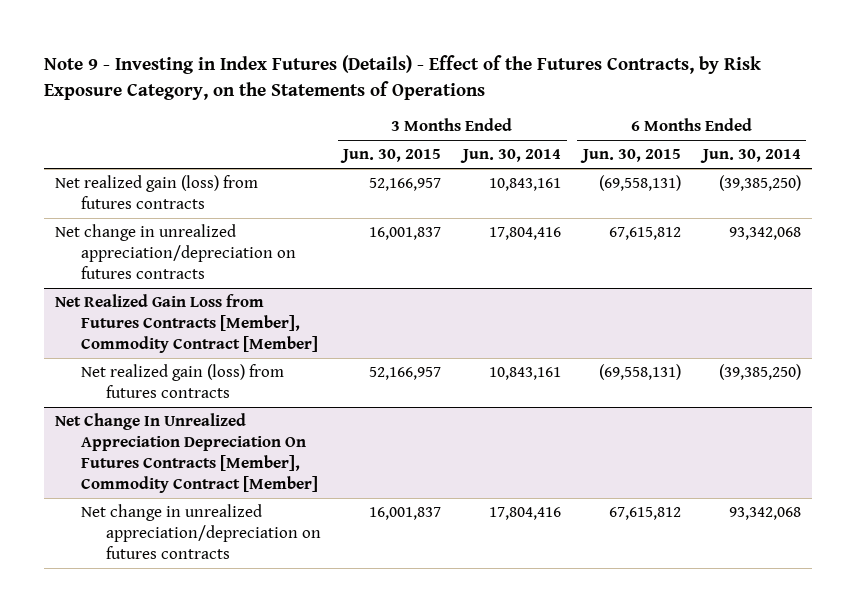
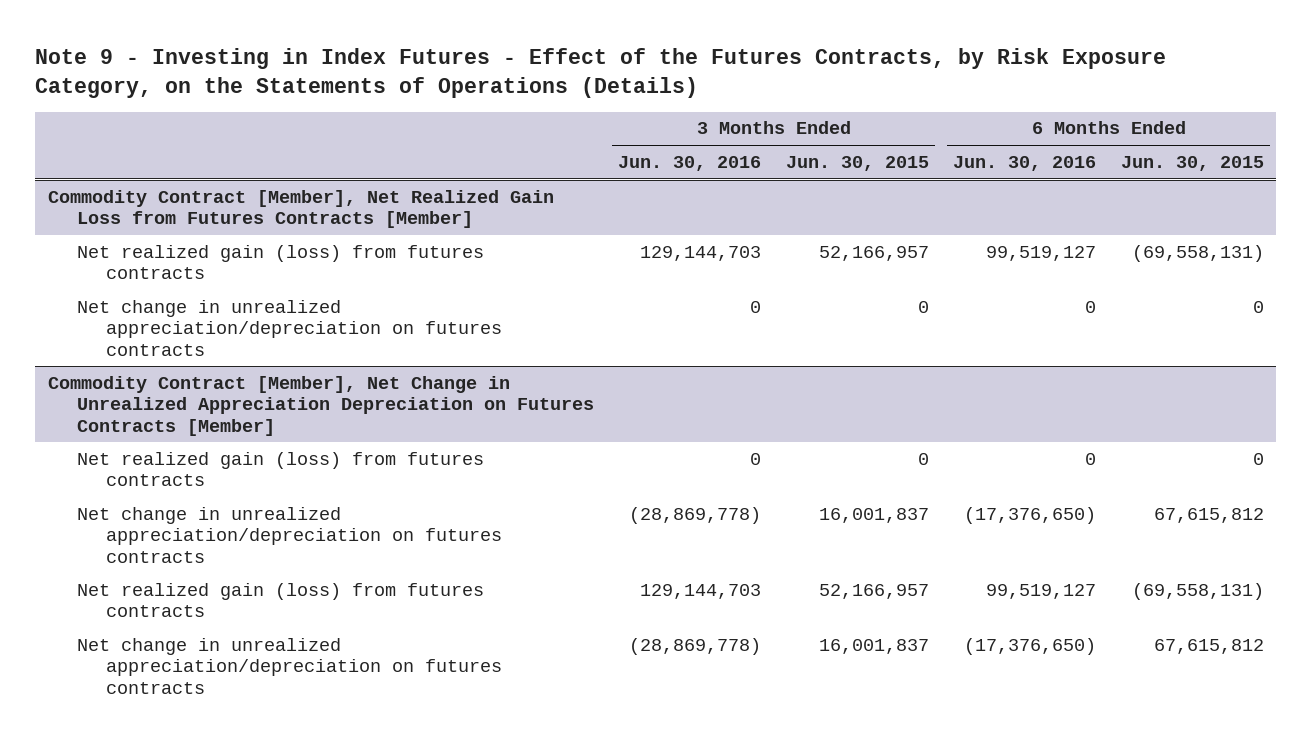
[44,55,762,100] Note 9 - Investing in Index Futures (Details) - Effect of the Futures Contracts, by Risk Exposure Category, on the Statements of Operations -> [35,48,1167,98] Note 9 - Investing in Index Futures - Effect of the Futures Contracts, by Risk Exposure Category, on the Statements of Operations (Details)
[460,149,562,164] Jun. 30, 2014 -> none
[699,149,801,164] Jun. 30, 2014 -> none
none -> [618,155,762,171] Jun. 30, 2016
none -> [953,155,1097,171] Jun. 30, 2016
none -> [47,189,554,229] Commodity Contract [Member], Net Realized Gain Loss from Futures Contracts [Member]
none -> [76,299,502,356] Net change in unrealized appreciation/depreciation on futures contracts
none -> [47,375,594,436] Commodity Contract [Member], Net Change in Unrealized Appreciation Depreciation on Futures Contracts [Member]
none -> [76,451,484,487] Net realized gain (loss) from futures contracts
[55,294,318,354] Net Realized Gain Loss from Futures Contracts [Member], Commodity Contract [Member] -> none
[55,413,318,494] Net Change In Unrealized Appreciation Depreciation On Futures Contracts [Member], Commodity Contract [Member] -> none

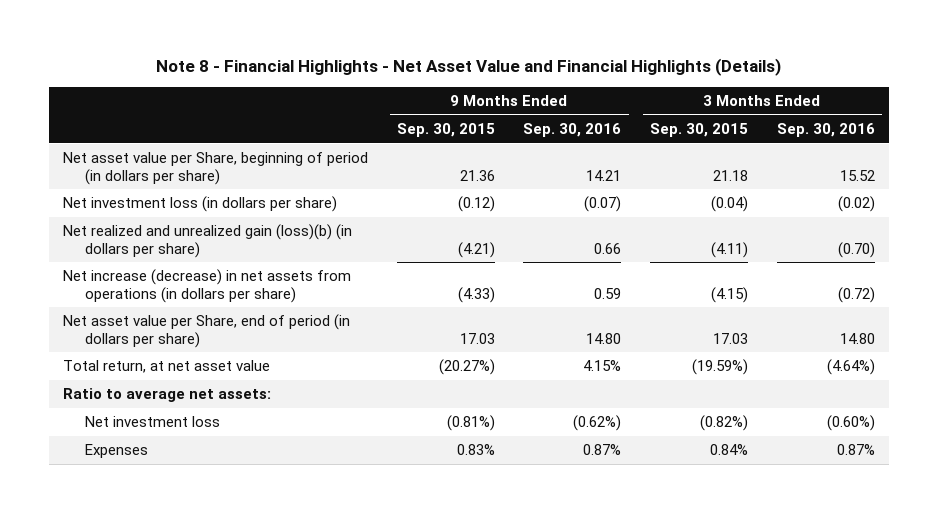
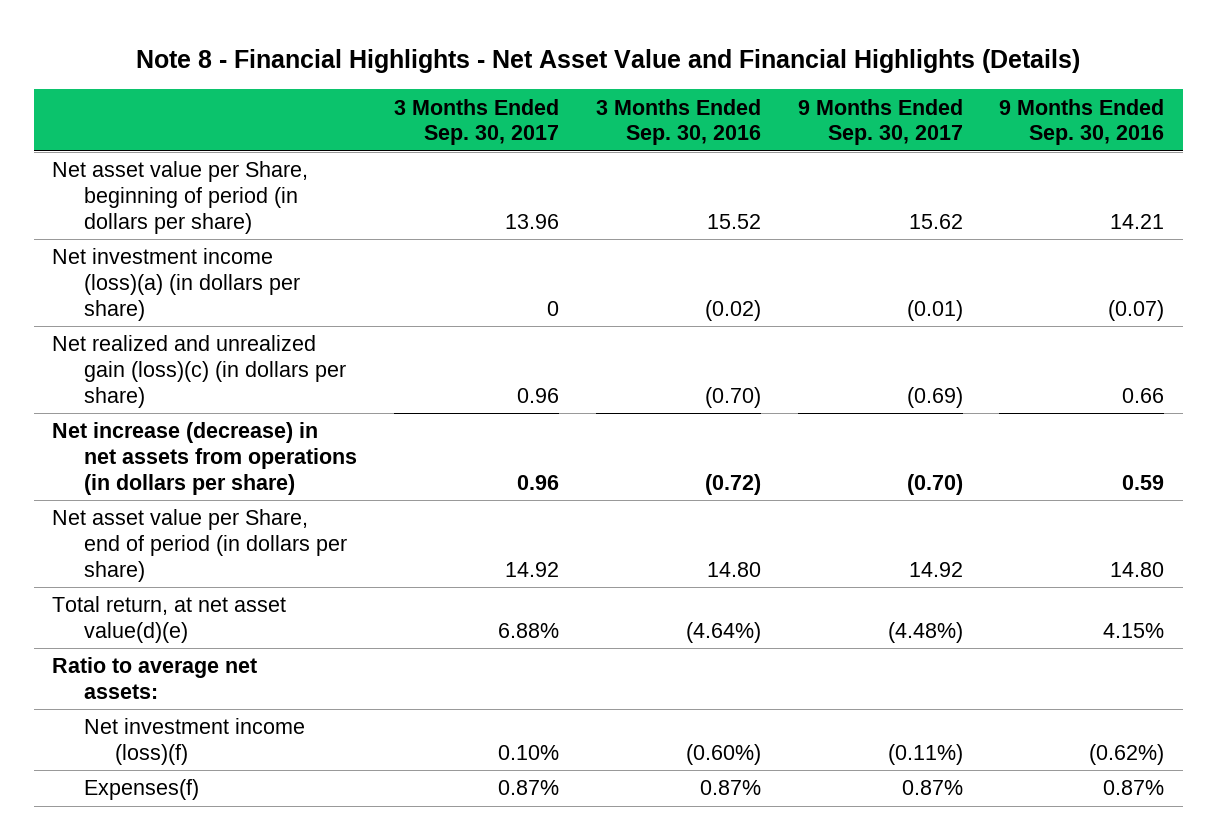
[396,122,495,137] Sep. 30, 2015 -> none
[650,122,749,137] Sep. 30, 2015 -> none
none -> [393,98,559,146] 3 Months Ended Sep. 30, 2017
none -> [797,98,963,146] 9 Months Ended Sep. 30, 2017
[63,196,338,213] Net investment loss (in dollars per share) -> [52,248,300,321] Net investment income (loss)(a) (in dollars per share)
[63,224,353,258] Net realized and unrealized gain (loss)(b) (in dollars per share) -> [52,335,346,408] Net realized and unrealized gain (loss)(c) (in dollars per share)
[63,360,271,374] Total return, at net asset value -> [52,596,287,644] Total return, at net asset value(d)(e)
[85,416,221,428] Net investment loss -> [83,718,305,766] Net investment income (loss)(f)
[85,444,149,459] Expenses -> [83,779,199,801] Expenses(f)

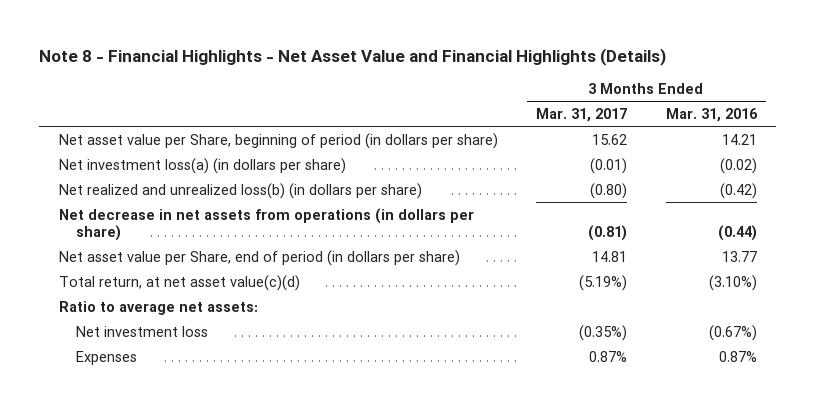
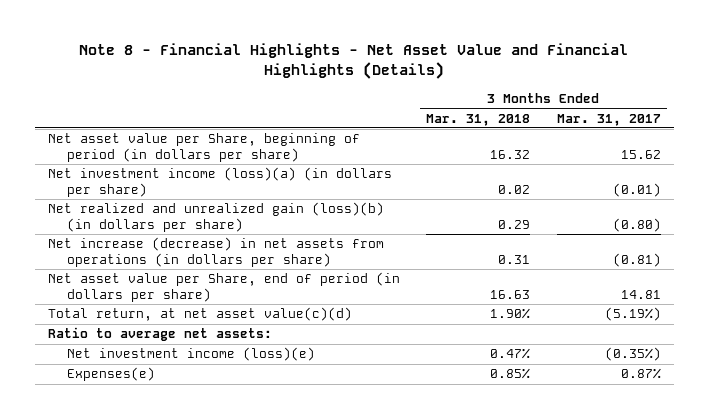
[665,108,758,123] Mar. 31, 2016 -> none
none -> [426,113,531,126] Mar. 31, 2018
[58,157,346,174] Net investment loss(a) (in dollars per share) -> [47,167,392,198] Net investment income (loss)(a) (in dollars per share)
[58,182,422,199] Net realized and unrealized loss(b) (in dollars per share) -> [47,202,384,233] Net realized and unrealized gain (loss)(b) (in dollars per share)
[58,207,474,241] Net decrease in net assets from operations (in dollars per share) -> [47,237,384,268] Net increase (decrease) in net assets from operations (in dollars per share)
[75,325,208,337] Net investment loss -> [67,347,316,362] Net investment income (loss)(e)
[75,350,137,365] Expenses -> [67,367,156,382] Expenses(e)

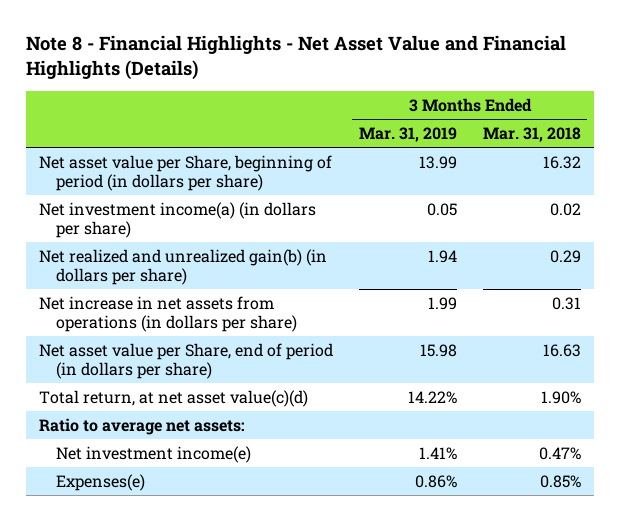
[556,113,661,126] Mar. 31, 2017 -> none
none -> [358,126,457,142] Mar. 31, 2019
[47,167,392,198] Net investment income (loss)(a) (in dollars per share) -> [38,201,316,238] Net investment income(a) (in dollars per share)
[47,202,384,233] Net realized and unrealized gain (loss)(b) (in dollars per share) -> [38,248,327,285] Net realized and unrealized gain(b) (in dollars per share)
[47,237,384,268] Net increase (decrease) in net assets from operations (in dollars per share) -> [38,295,298,332] Net increase in net assets from operations (in dollars per share)
[67,347,316,362] Net investment income (loss)(e) -> [56,445,252,463] Net investment income(e)

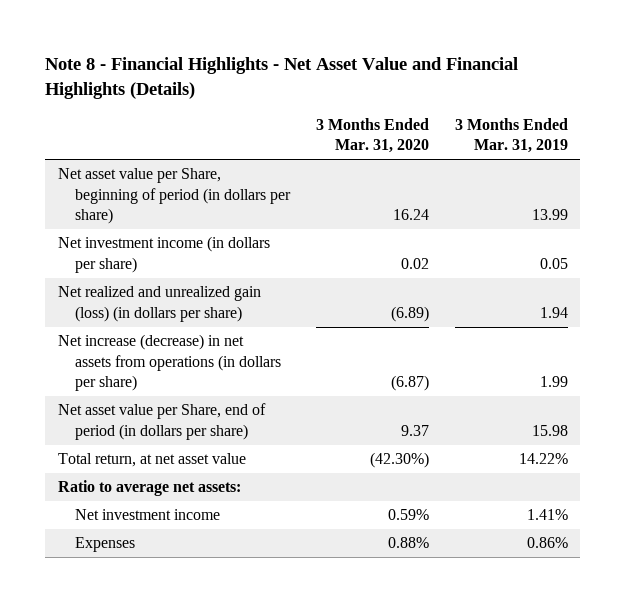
[482,126,581,142] Mar. 31, 2018 -> none
none -> [315,117,429,154] 3 Months Ended Mar. 31, 2020
[38,201,316,238] Net investment income(a) (in dollars per share) -> [58,236,271,273] Net investment income (in dollars per share)
[38,248,327,285] Net realized and unrealized gain(b) (in dollars per share) -> [58,286,262,322] Net realized and unrealized gain (loss) (in dollars per share)
[38,295,298,332] Net increase in net assets from operations (in dollars per share) -> [58,334,282,391] Net increase (decrease) in net assets from operations (in dollars per share)
[38,389,308,407] Total return, at net asset value(c)(d) -> [58,453,247,468] Total return, at net asset value
[56,445,252,463] Net investment income(e) -> [75,509,221,521] Net investment income
[56,473,146,491] Expenses(e) -> [75,537,136,553] Expenses

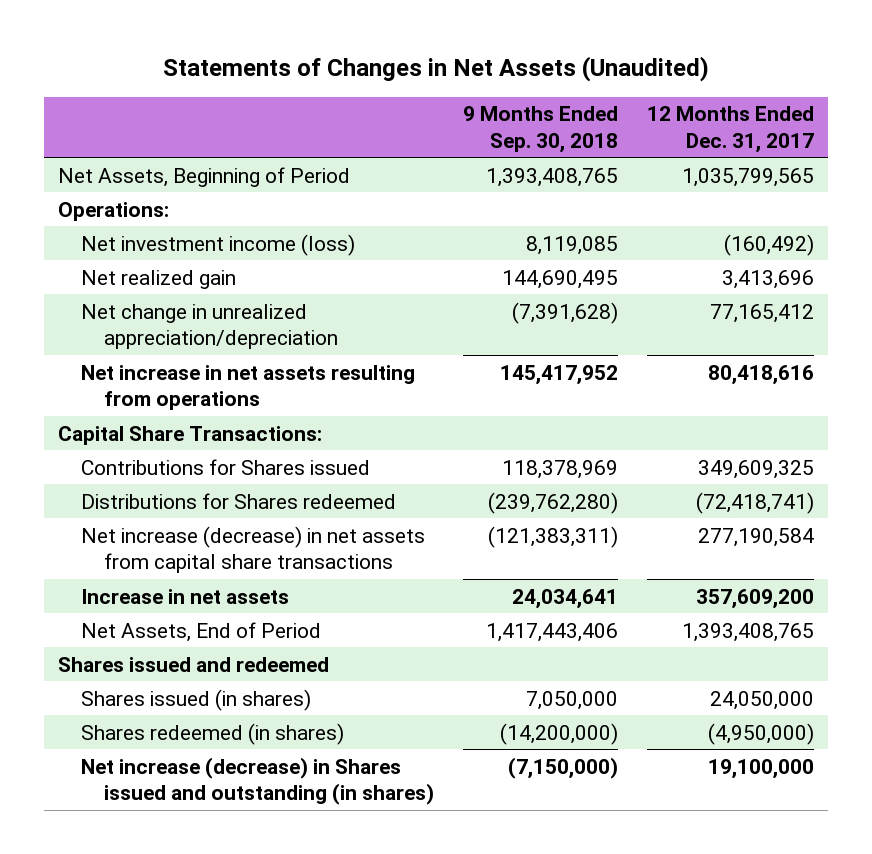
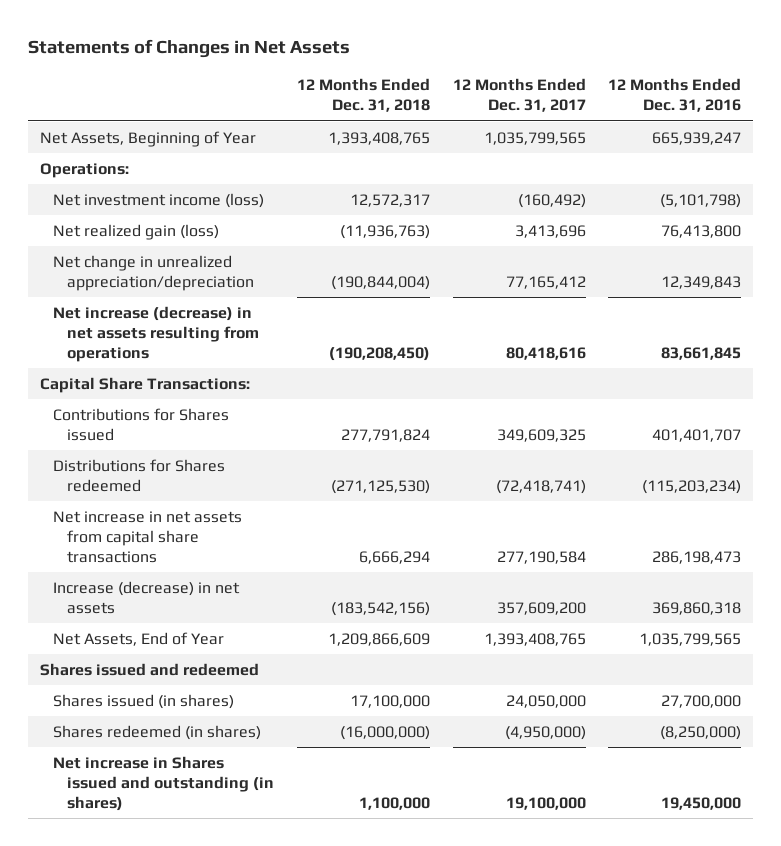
[163,56,710,83] Statements of Changes in Net Assets (Unaudited) -> [28,39,351,59] Statements of Changes in Net Assets
[463,106,619,153] 9 Months Ended Sep. 30, 2018 -> none
none -> [296,78,430,113] 12 Months Ended Dec. 31, 2018
none -> [608,78,742,113] 12 Months Ended Dec. 31, 2016
[58,166,351,187] Net Assets, Beginning of Period -> [39,130,256,147] Net Assets, Beginning of Year
[81,269,237,289] Net realized gain -> [53,223,220,240] Net realized gain (loss)
[81,364,416,410] Net increase in net assets resulting from operations -> [53,305,260,363] Net increase (decrease) in net assets resulting from operations
[81,525,426,573] Net increase (decrease) in net assets from capital share transactions -> [53,510,243,564] Net increase in net assets from capital share transactions
[81,588,290,604] Increase in net assets -> [53,580,241,614] Increase (decrease) in net assets
[81,621,322,642] Net Assets, End of Period -> [53,631,225,646] Net Assets, End of Year
[81,756,435,805] Net increase (decrease) in Shares issued and outstanding (in shares) -> [53,755,275,812] Net increase in Shares issued and outstanding (in shares)

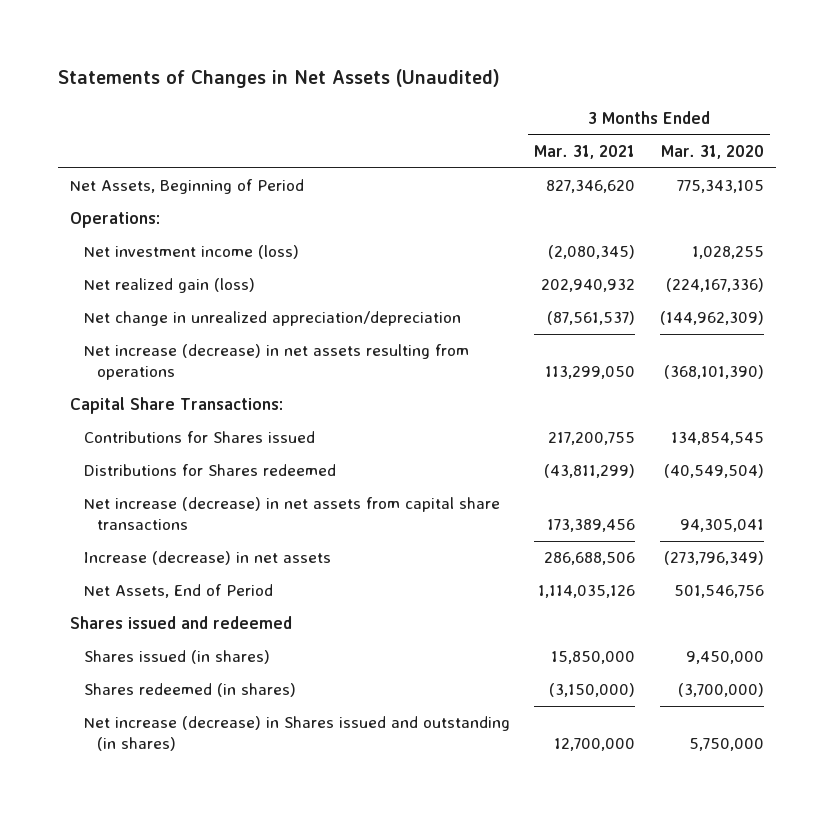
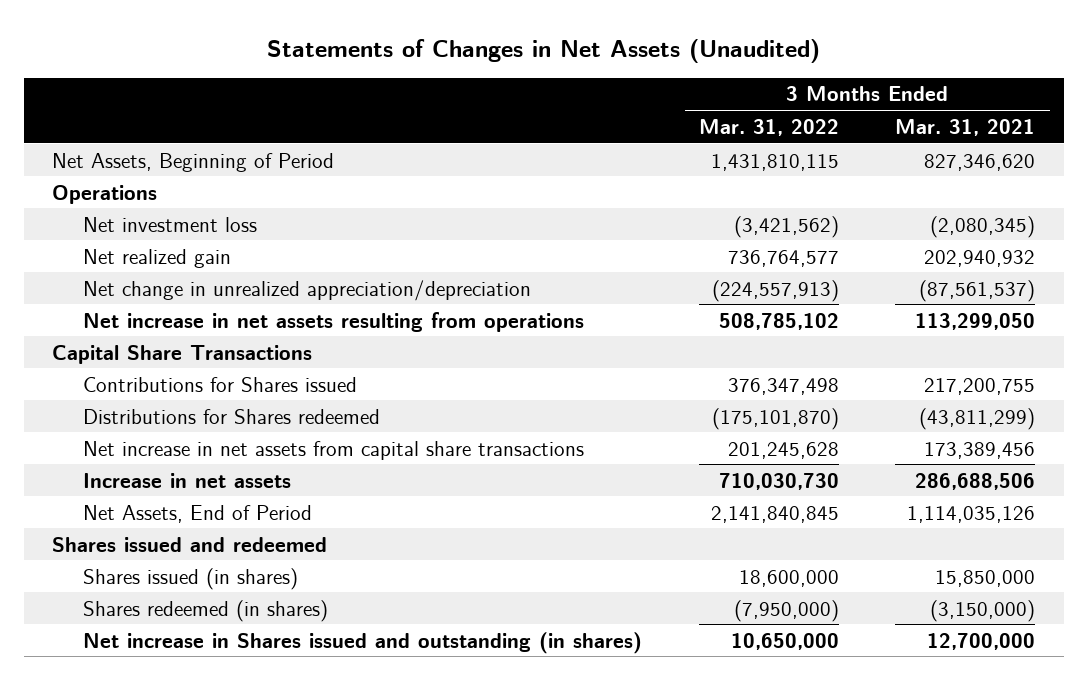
[660,145,764,160] Mar. 31, 2020 -> none
none -> [698,118,839,136] Mar. 31, 2022
[70,212,161,229] Operations: -> [52,184,158,204] Operations
[83,245,299,260] Net investment income (loss) -> [83,216,258,232] Net investment loss
[83,278,255,294] Net realized gain (loss) -> [83,248,232,268] Net realized gain
[83,344,469,381] Net increase (decrease) in net assets resulting from operations -> [83,311,585,332] Net increase in net assets resulting from operations
[70,397,284,415] Capital Share Transactions: -> [52,344,313,364] Capital Share Transactions
[83,497,500,531] Net increase (decrease) in net assets from capital share transactions -> [83,440,585,460] Net increase in net assets from capital share transactions
[83,551,331,566] Increase (decrease) in net assets -> [83,472,292,488] Increase in net assets
[83,716,510,752] Net increase (decrease) in Shares issued and outstanding (in shares) -> [83,631,643,654] Net increase in Shares issued and outstanding (in shares)

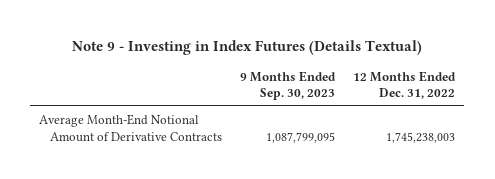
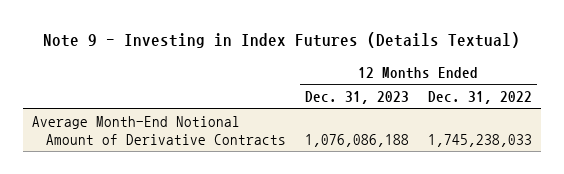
[240,70,337,101] 9 Months Ended Sep. 30, 2023 -> none
none -> [304,90,409,104] Dec. 31, 2023
[386,131,456,143] 1,745,238,003 -> [427,133,532,147] 1,745,238,033

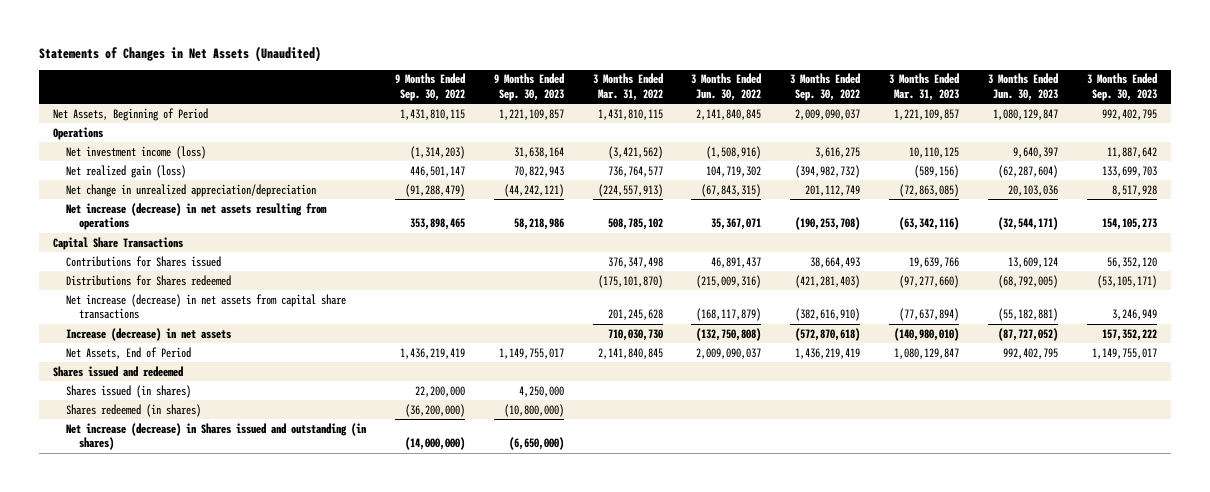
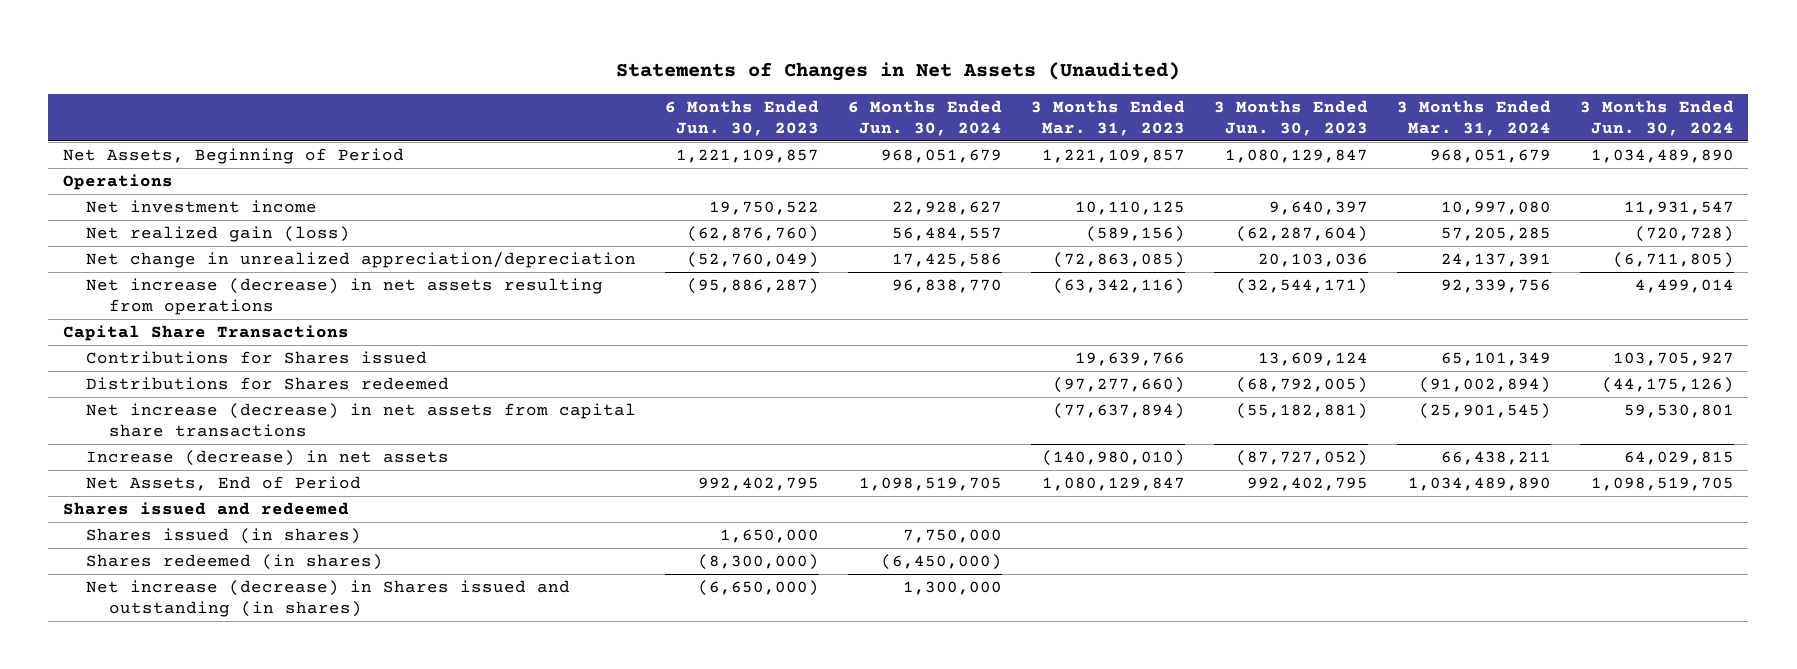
[394,73,465,102] 9 Months Ended Sep. 30, 2022 -> none
[493,73,564,102] 9 Months Ended Sep. 30, 2023 -> none
[592,73,663,102] 3 Months Ended Mar. 31, 2022 -> none
[691,73,762,102] 3 Months Ended Jun. 30, 2022 -> none
[790,73,861,102] 3 Months Ended Sep. 30, 2022 -> none
[1086,73,1157,102] 3 Months Ended Sep. 30, 2023 -> none
none -> [665,99,820,136] 6 Months Ended Jun. 30, 2023
none -> [848,99,1003,136] 6 Months Ended Jun. 30, 2024
none -> [1397,99,1552,136] 3 Months Ended Mar. 31, 2024
none -> [1579,99,1734,136] 3 Months Ended Jun. 30, 2024
[66,145,207,159] Net investment income (loss) -> [86,200,318,214] Net investment income

